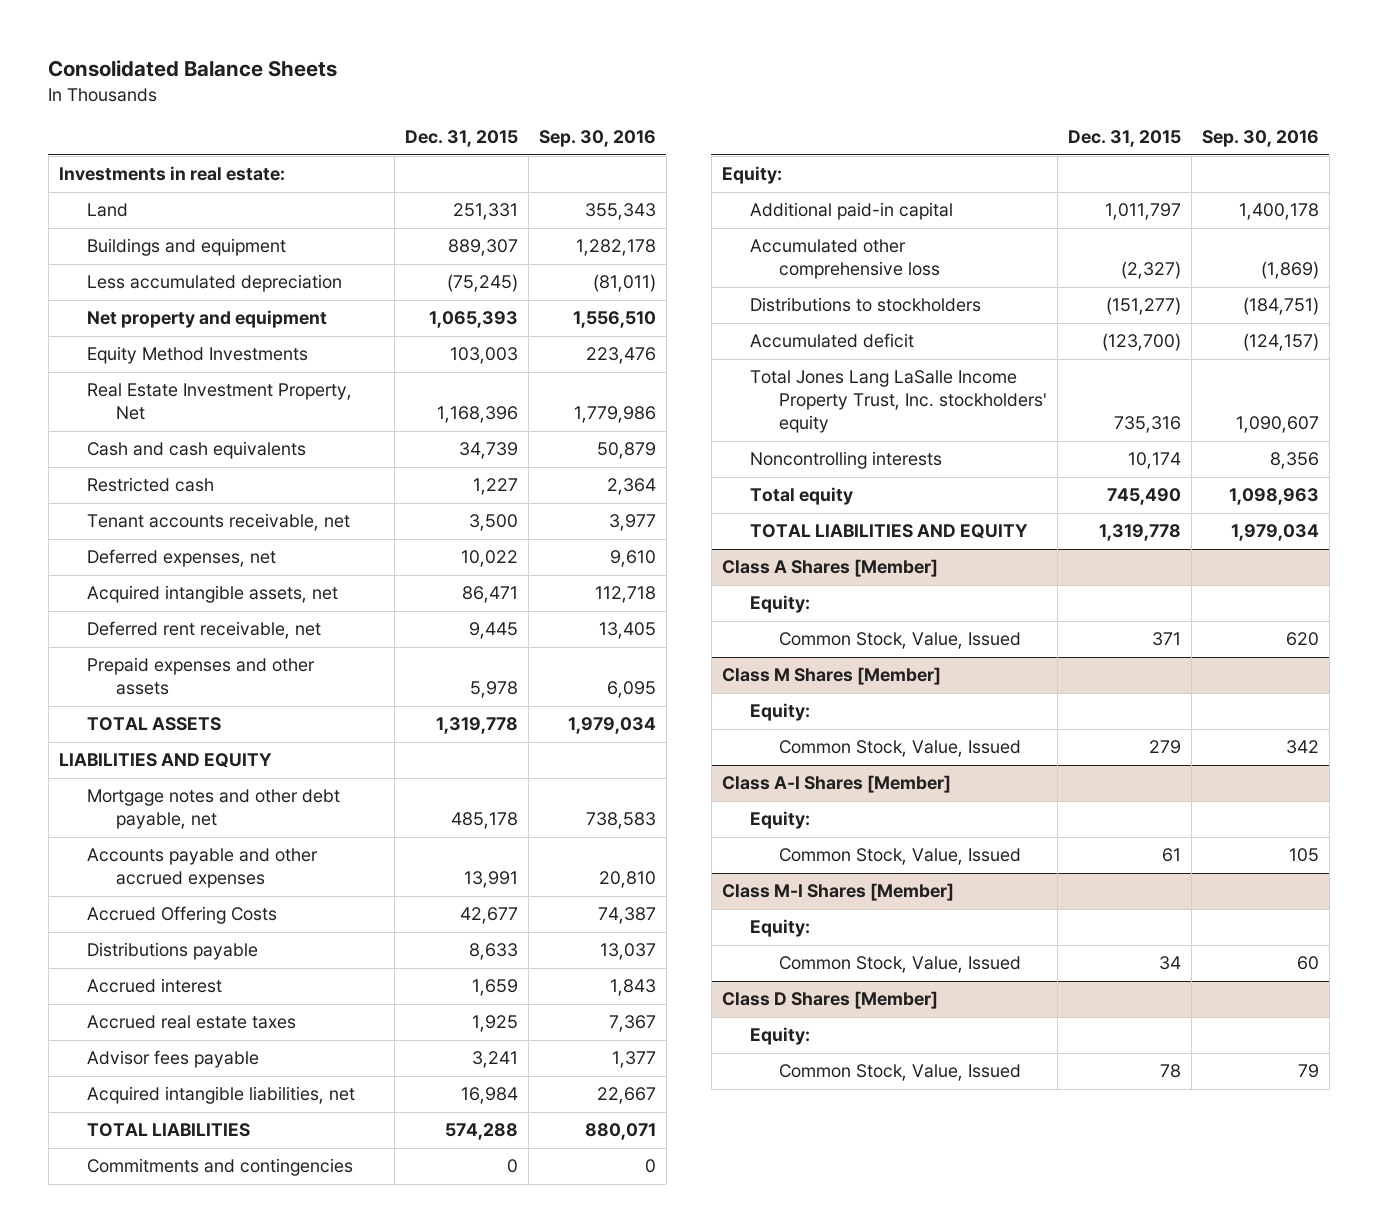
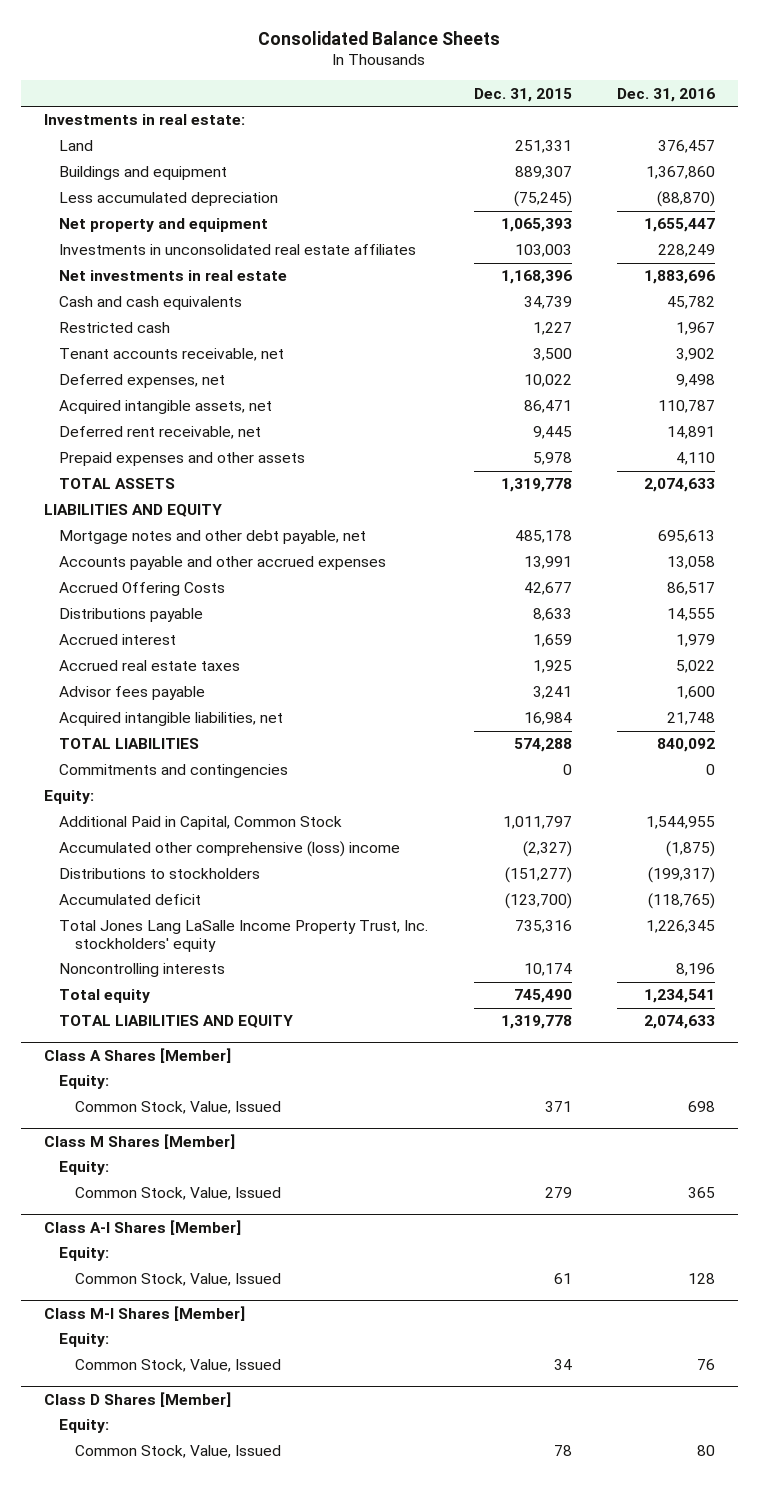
[538,130,656,148] Sep. 30, 2016 -> none
none -> [617,87,716,102] Dec. 31, 2016
[87,346,309,365] Equity Method Investments -> [59,244,417,256] Investments in unconsolidated real estate affiliates
[87,383,353,421] Real Estate Investment Property, Net -> [59,270,288,282] Net investments in real estate
[750,202,954,221] Additional paid-in capital -> [59,816,343,831] Additional Paid in Capital, Common Stock
[750,239,941,280] Accumulated other comprehensive loss -> [59,841,401,858] Accumulated other comprehensive (loss) income

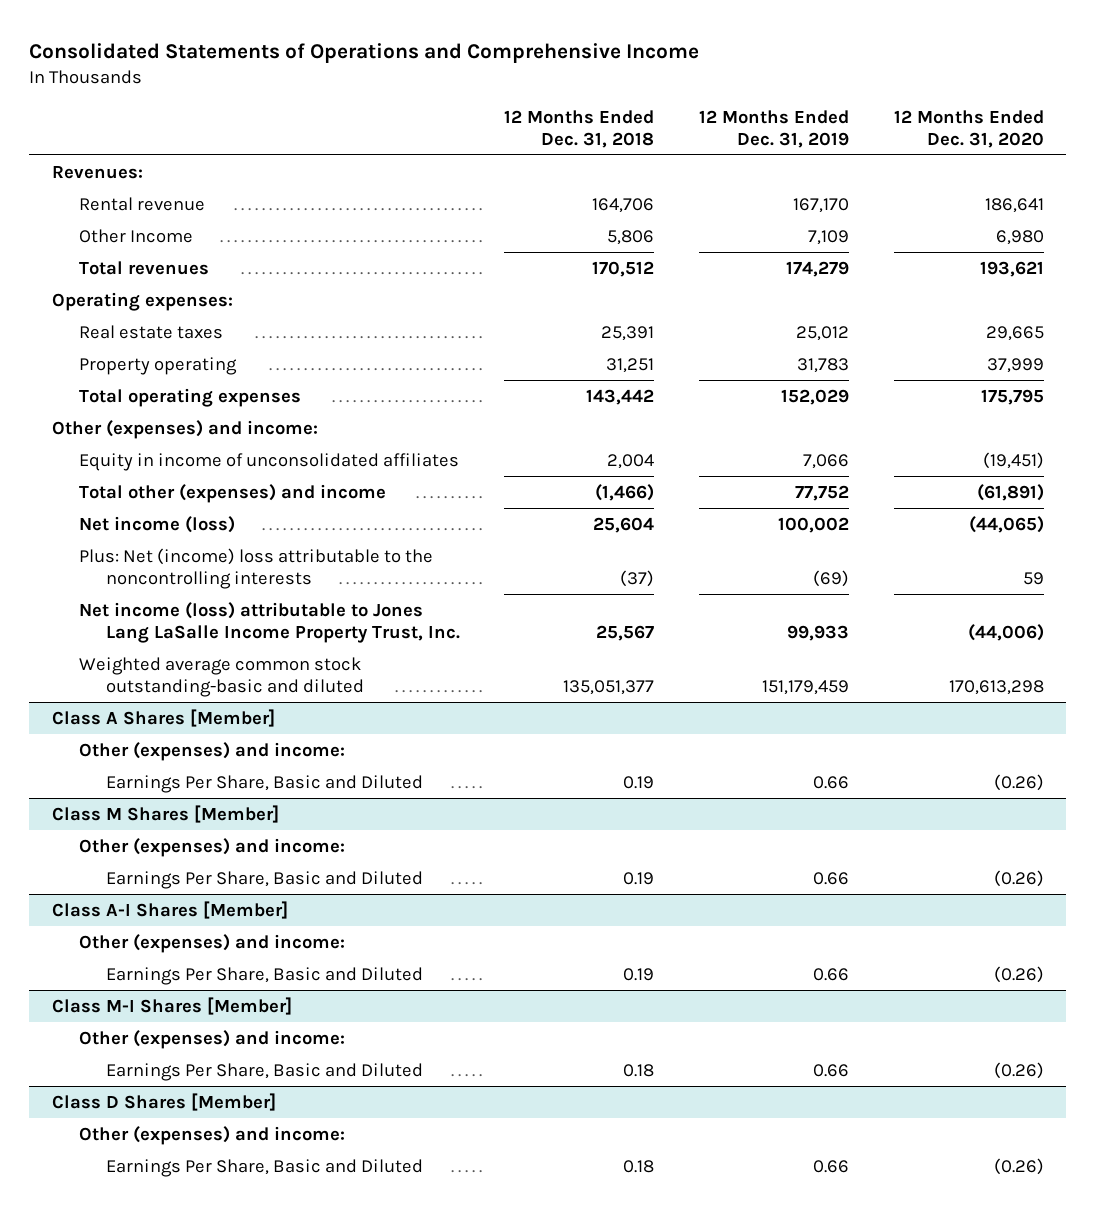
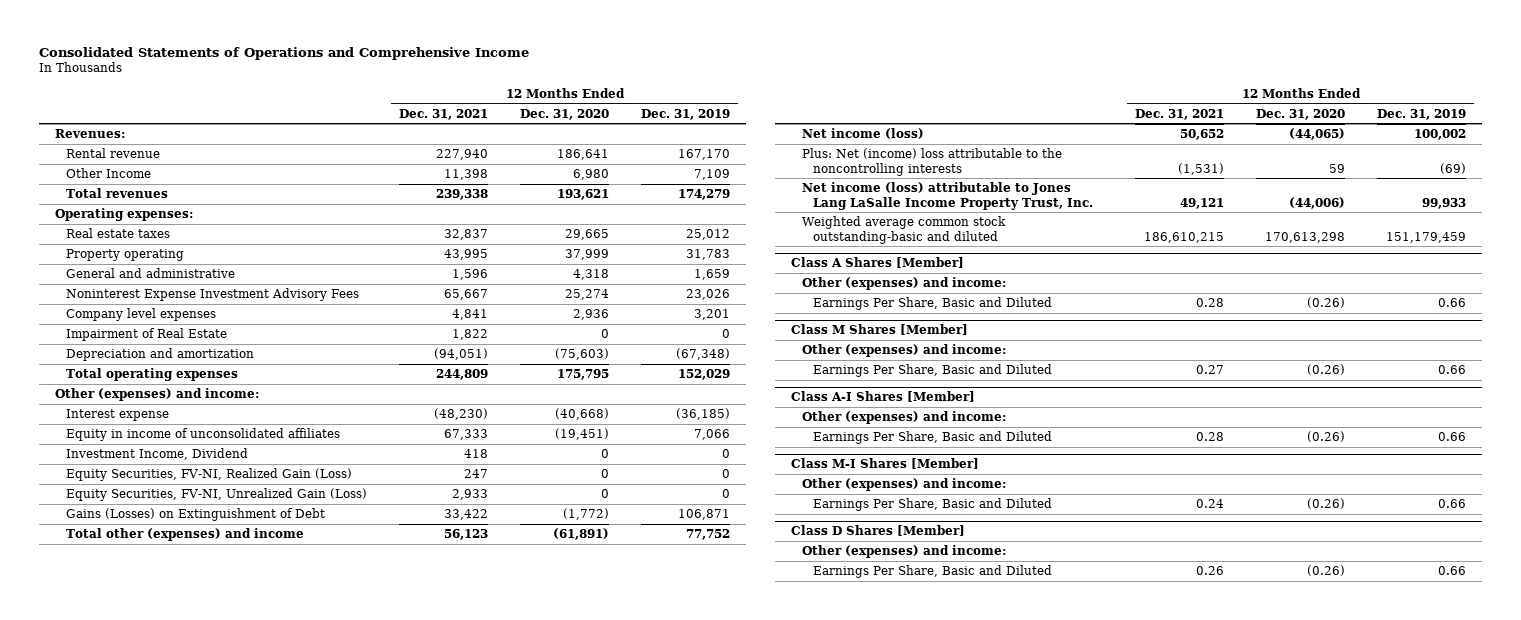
[504,109,655,148] 12 Months Ended Dec. 31, 2018 -> none
none -> [399,108,489,120] Dec. 31, 2021
none -> [66,268,236,279] General and administrative
none -> [66,288,360,302] Noninterest Expense Investment Advisory Fees
none -> [66,308,217,322] Company level expenses
none -> [66,328,228,342] Impairment of Real Estate
none -> [66,348,255,362] Depreciation and amortization
none -> [66,409,170,422] Interest expense
none -> [66,448,249,461] Investment Income, Dividend
none -> [66,468,353,482] Equity Securities, FV-NI, Realized Gain (Loss)
none -> [66,488,368,502] Equity Securities, FV-NI, Unrealized Gain (Loss)
none -> [66,508,326,522] Gains (Losses) on Extinguishment of Debt

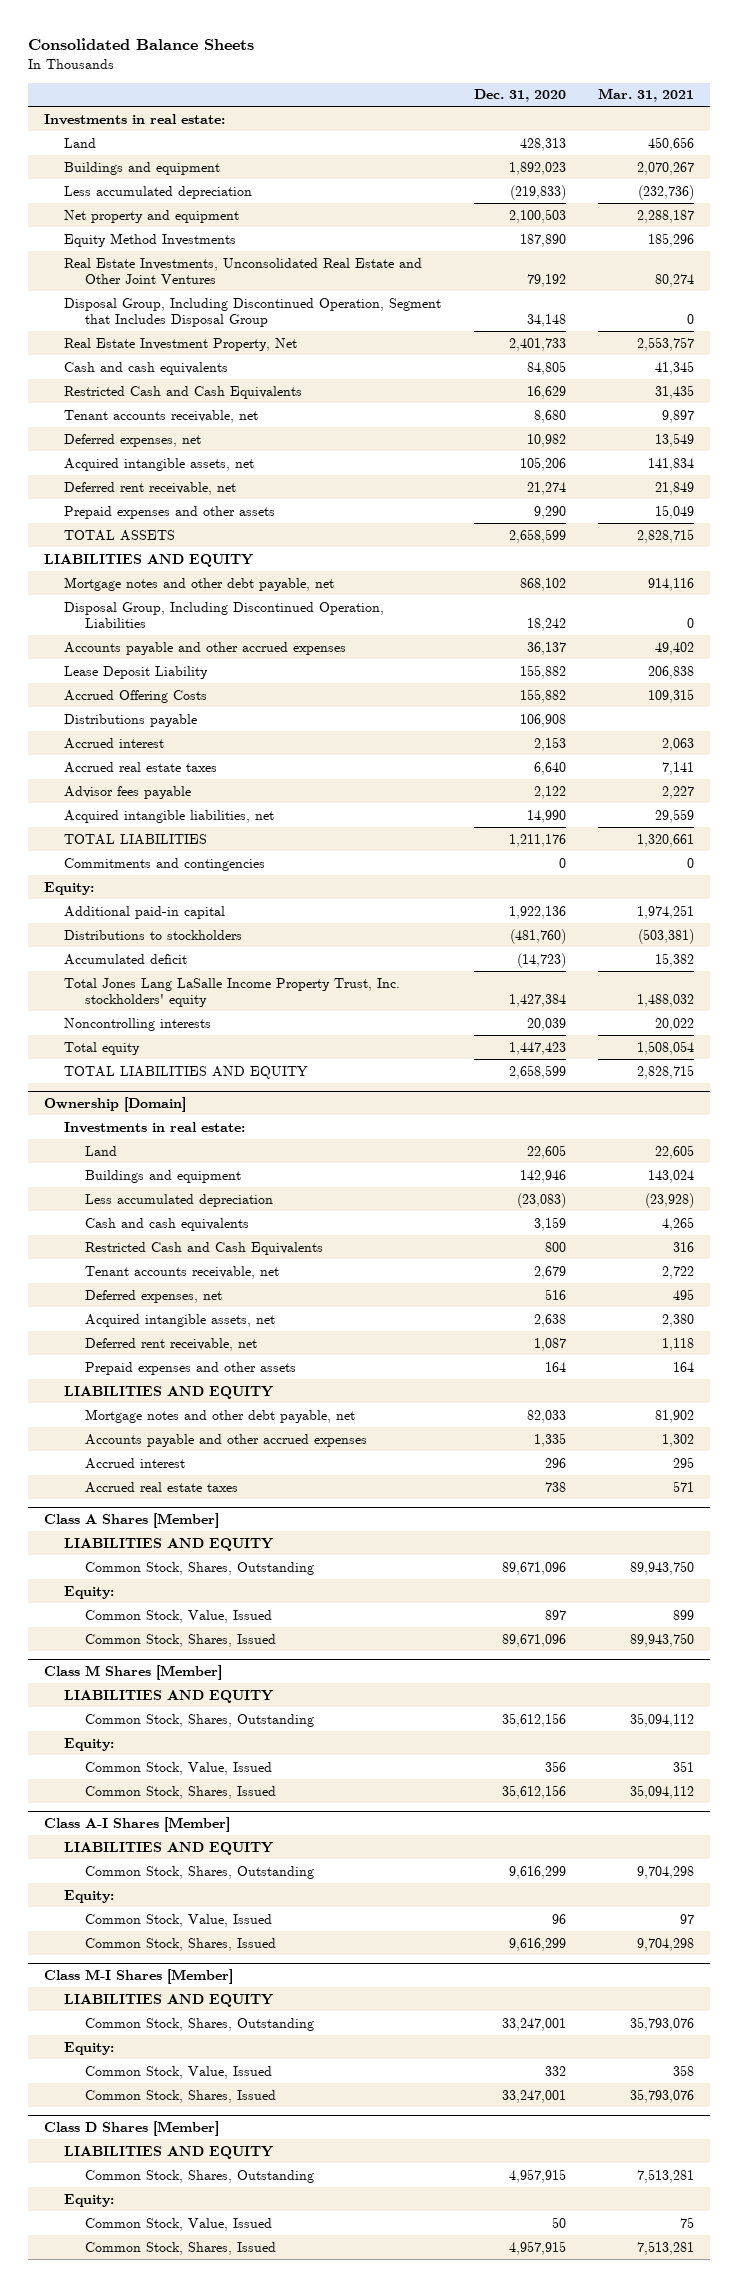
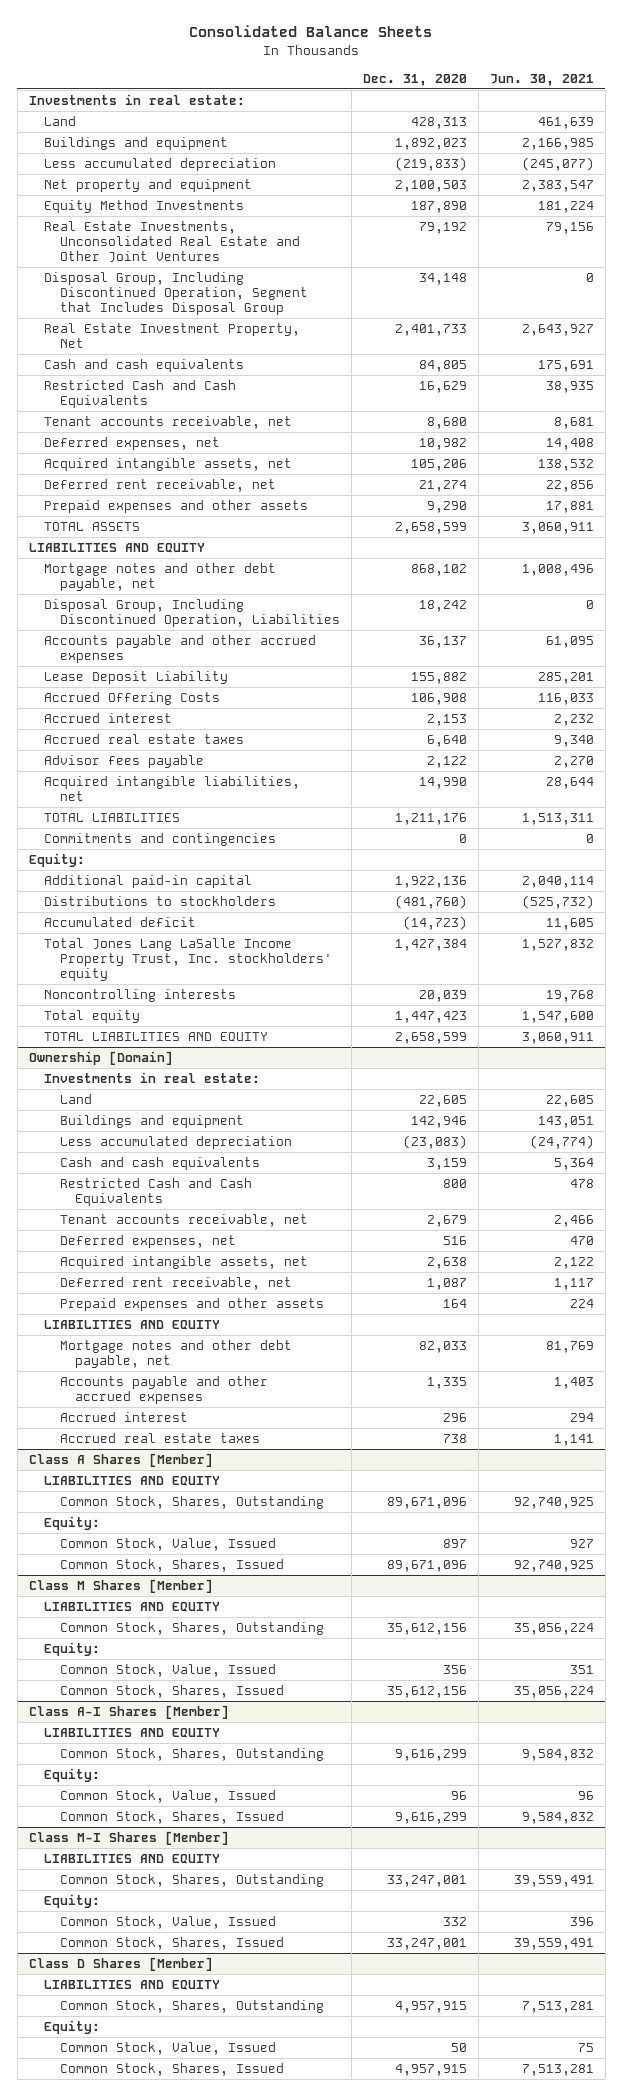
[597,88,694,103] Mar. 31, 2021 -> none
none -> [489,73,594,86] Jun. 30, 2021
[64,713,198,727] Distributions payable -> none
[519,688,566,703] 155,882 -> [410,692,467,705] 106,908

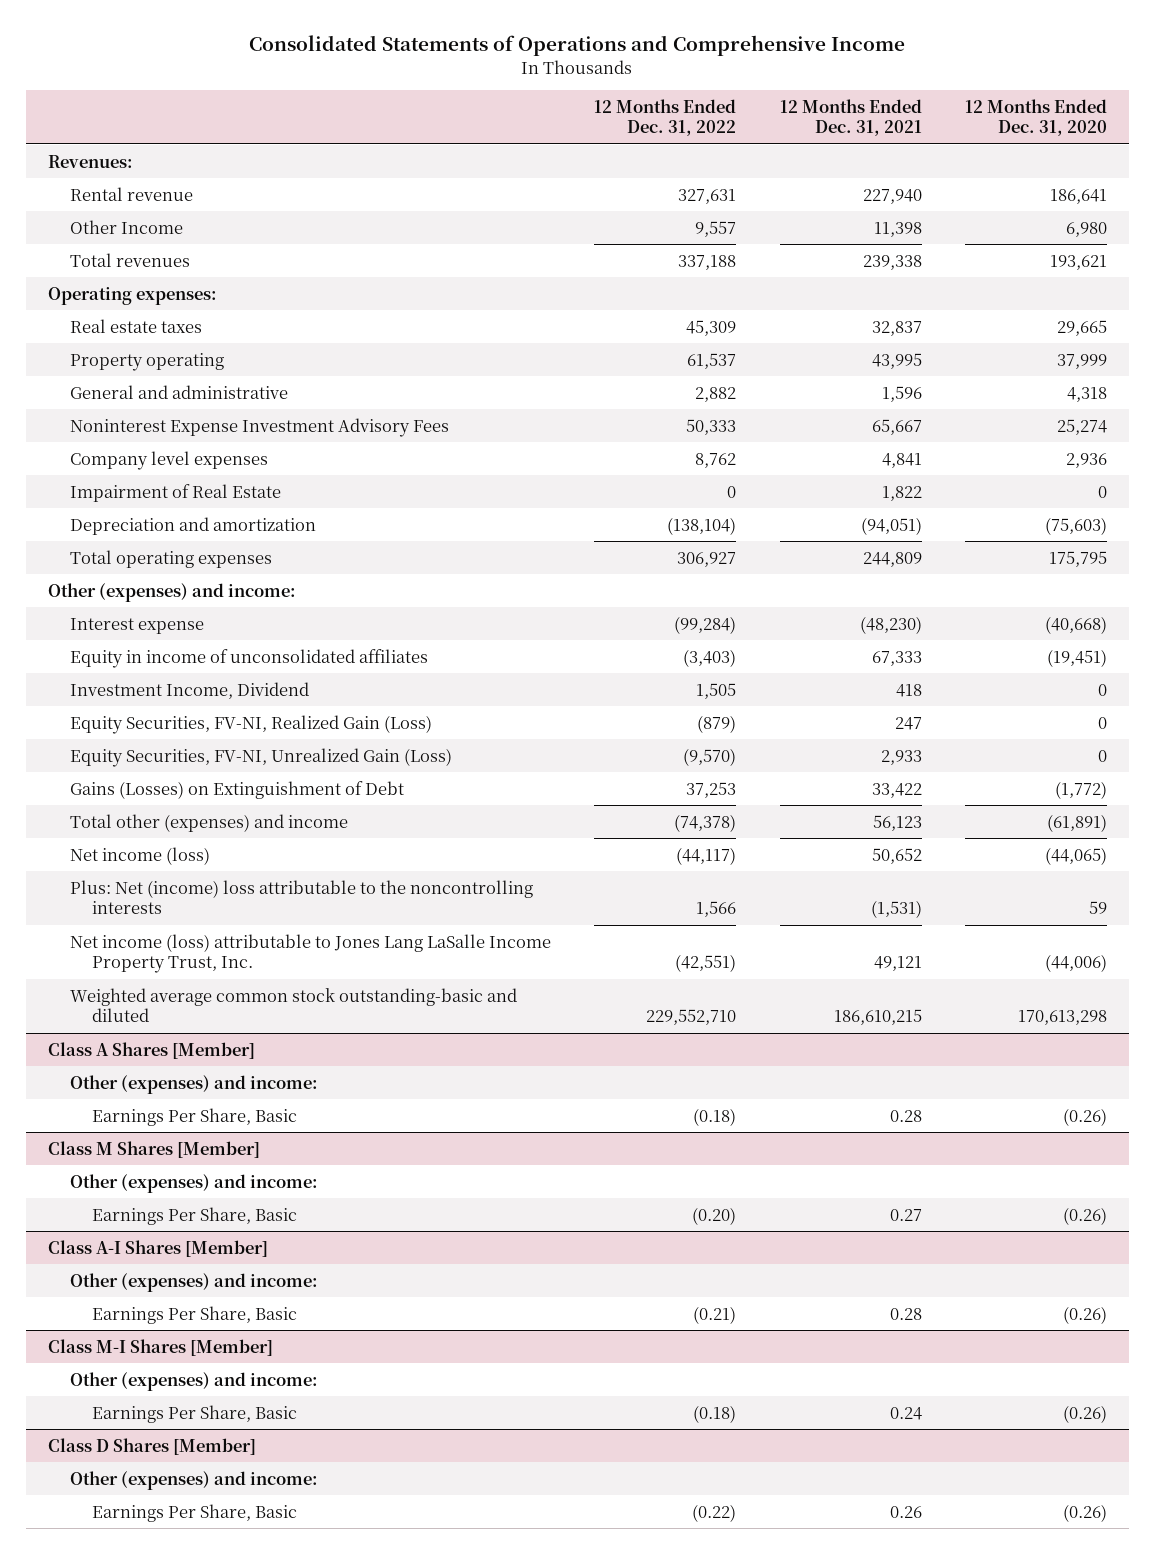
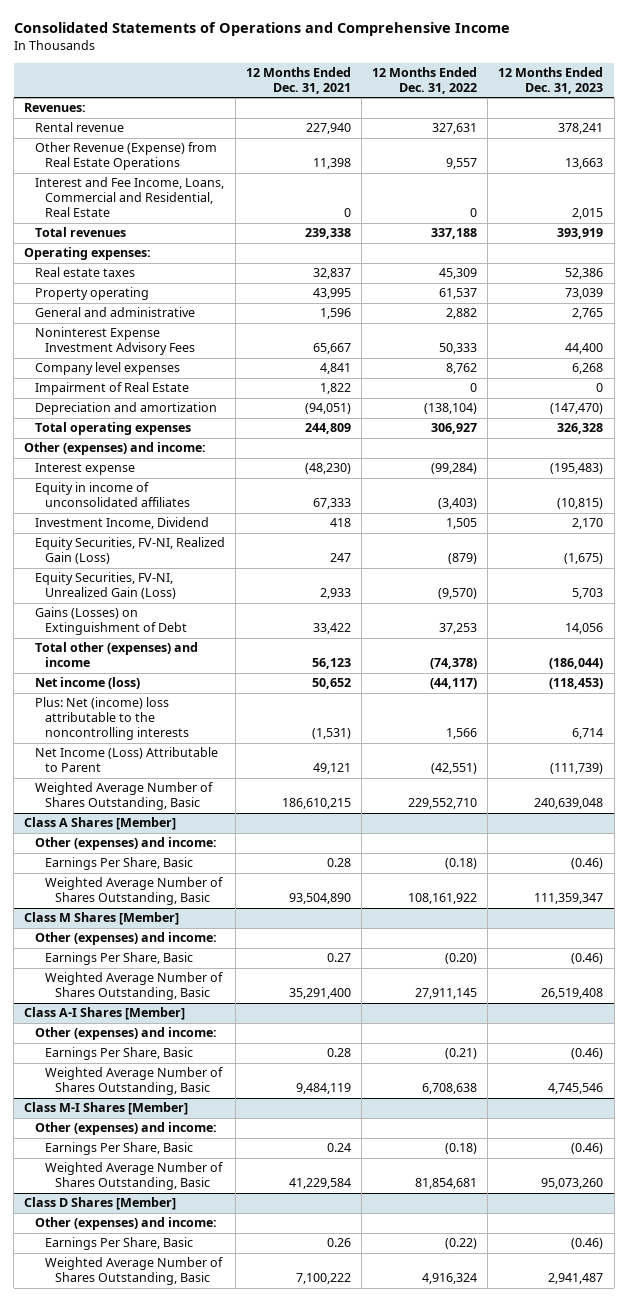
[964,98,1107,137] 12 Months Ended Dec. 31, 2020 -> none
none -> [498,67,604,94] 12 Months Ended Dec. 31, 2023
[69,219,183,234] Other Income -> [34,142,217,171] Other Revenue (Expense) from Real Estate Operations
none -> [34,177,224,218] Interest and Fee Income, Loans, Commercial and Residential, Real Estate
[69,933,551,974] Net income (loss) attributable to Jones Lang LaSalle Income Property Trust, Inc. -> [34,747,218,773] Net Income (Loss) Attributable to Parent
[69,987,517,1023] Weighted average common stock outstanding-basic and diluted -> [34,782,213,811] Weighted Average Number of Shares Outstanding, Basic
none -> [44,877,223,906] Weighted Average Number of Shares Outstanding, Basic
none -> [44,972,223,1001] Weighted Average Number of Shares Outstanding, Basic
none -> [44,1067,223,1096] Weighted Average Number of Shares Outstanding, Basic
none -> [44,1162,223,1191] Weighted Average Number of Shares Outstanding, Basic
none -> [44,1257,223,1286] Weighted Average Number of Shares Outstanding, Basic

